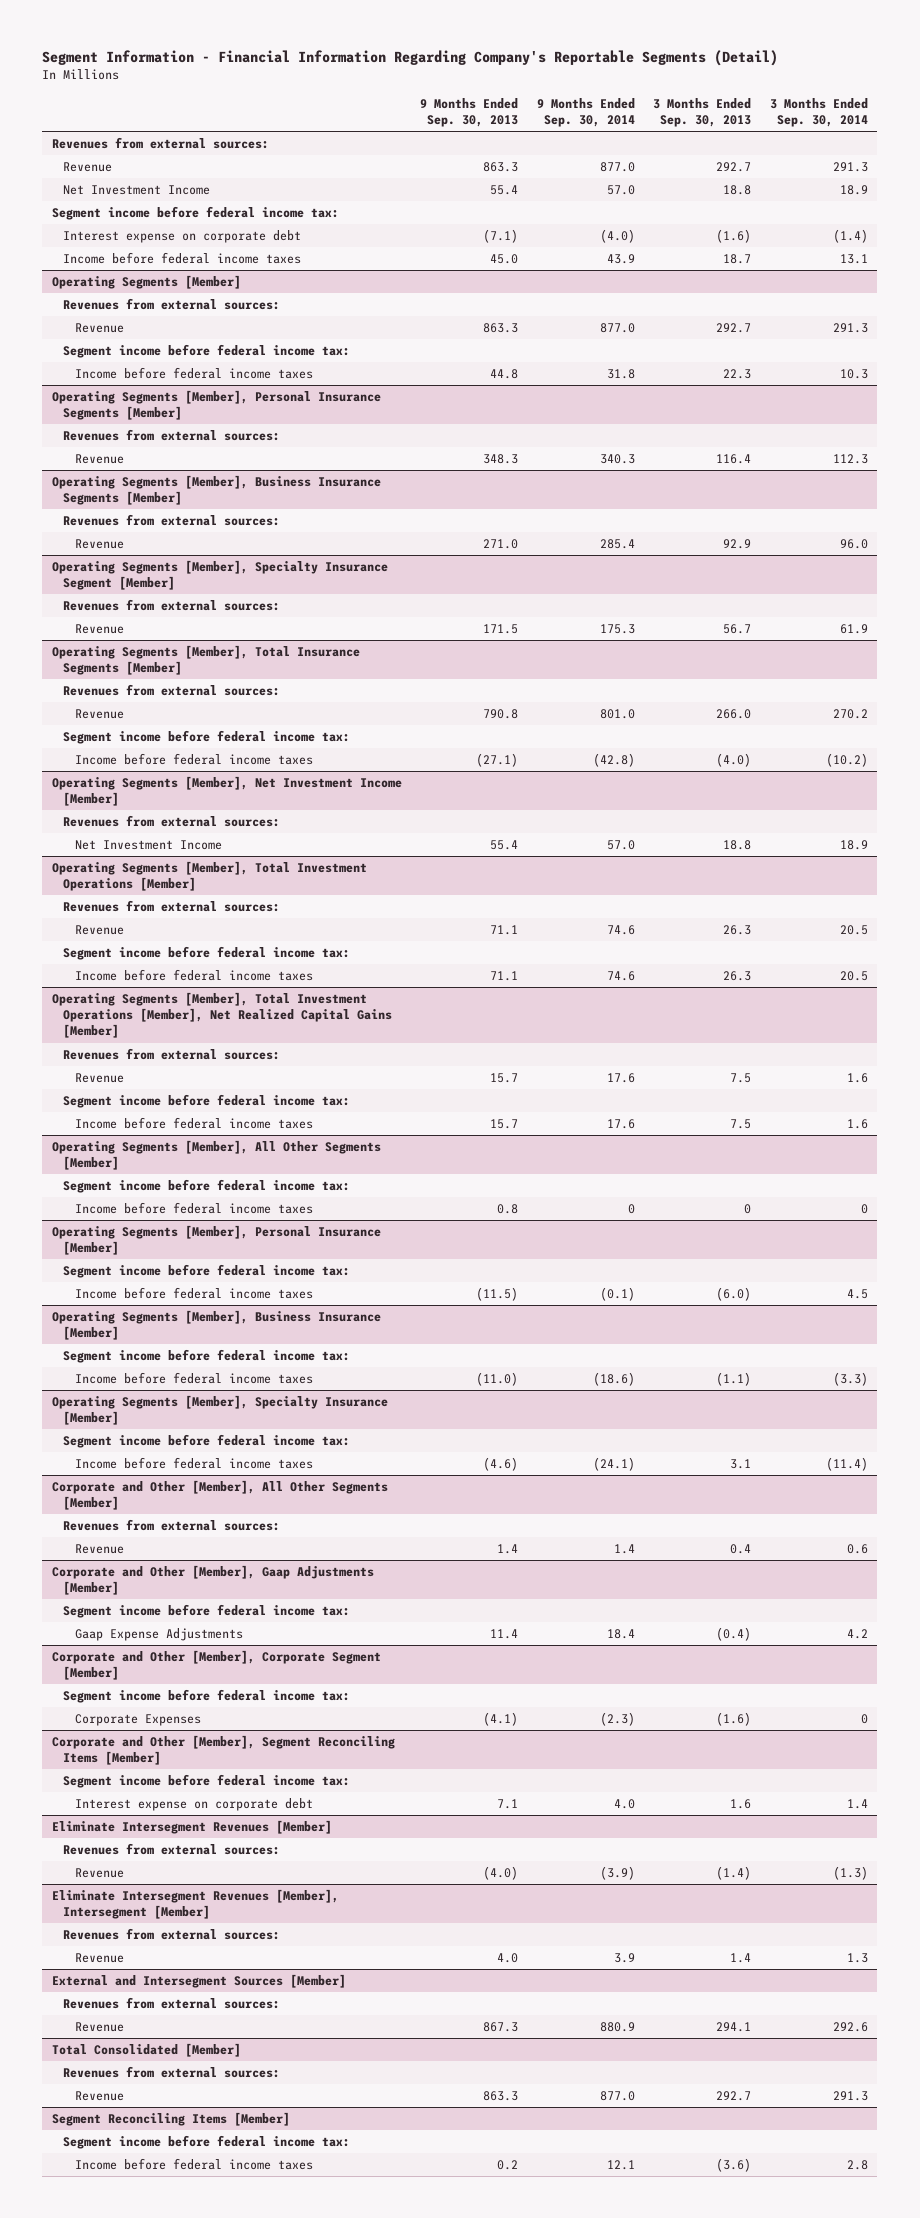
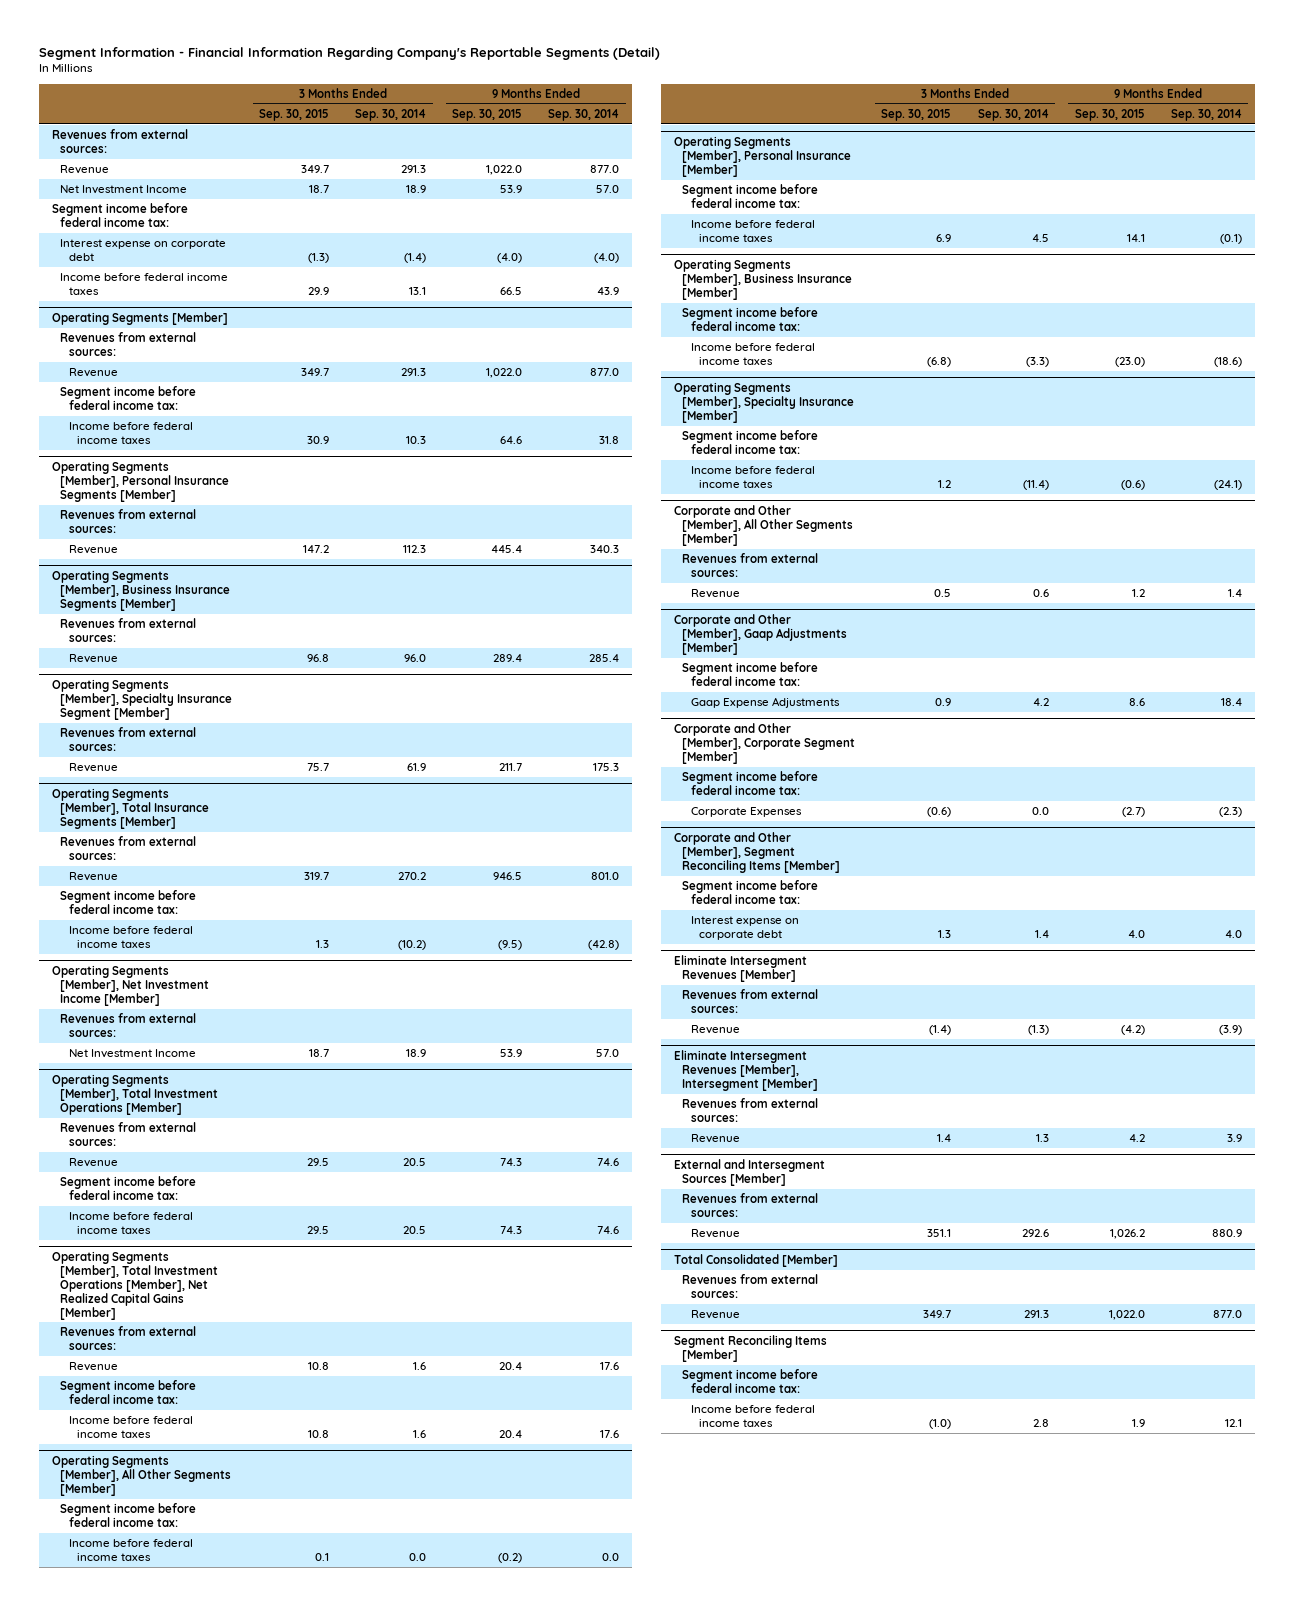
[420,97,519,127] 9 Months Ended Sep. 30, 2013 -> none
[653,97,752,127] 3 Months Ended Sep. 30, 2013 -> none
none -> [259,108,330,121] Sep. 30, 2015
none -> [452,108,523,121] Sep. 30, 2015
[627,1204,635,1215] 0 -> [602,1552,620,1561] 0.0
[860,1204,868,1215] 0 -> [409,1552,427,1561] 0.0
[860,1714,868,1725] 0 -> [1031,807,1049,816] 0.0

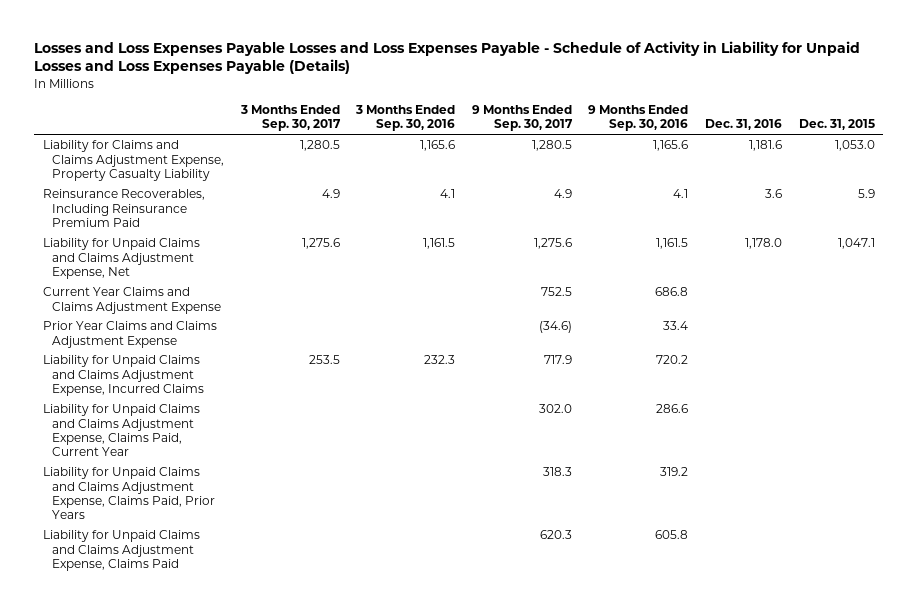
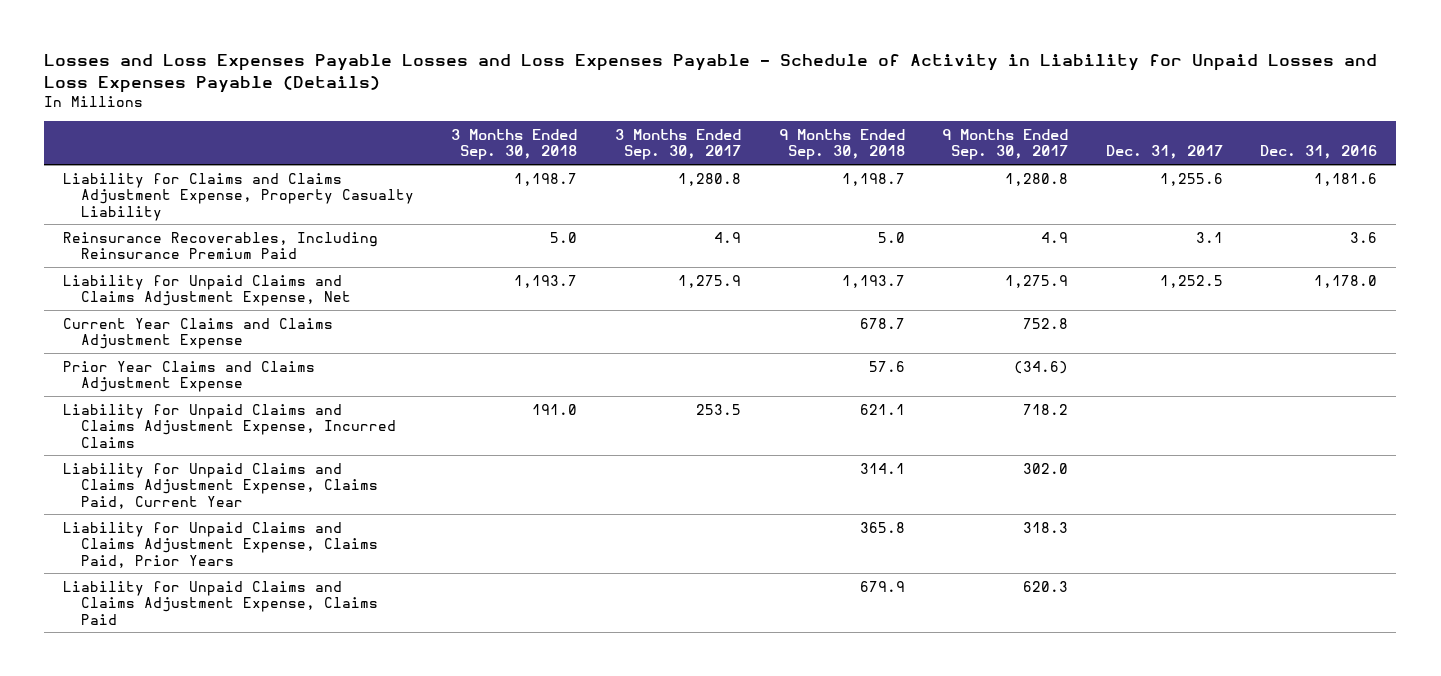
[355,104,456,132] 3 Months Ended Sep. 30, 2016 -> none
[588,104,689,132] 9 Months Ended Sep. 30, 2016 -> none
[798,119,875,131] Dec. 31, 2015 -> none
none -> [451,128,578,161] 3 Months Ended Sep. 30, 2018
none -> [778,128,905,161] 9 Months Ended Sep. 30, 2018
none -> [1105,145,1223,160] Dec. 31, 2017
[299,140,340,152] 1,280.5 -> [677,172,741,186] 1,280.8
[531,140,572,152] 1,280.5 -> [1005,172,1069,186] 1,280.8
[301,238,340,250] 1,275.6 -> [677,274,741,288] 1,275.9
[533,238,572,250] 1,275.6 -> [1005,274,1069,288] 1,275.9
[540,287,572,297] 752.5 -> [1023,317,1069,329] 752.8
[543,355,572,365] 717.9 -> [1023,403,1069,415] 718.2

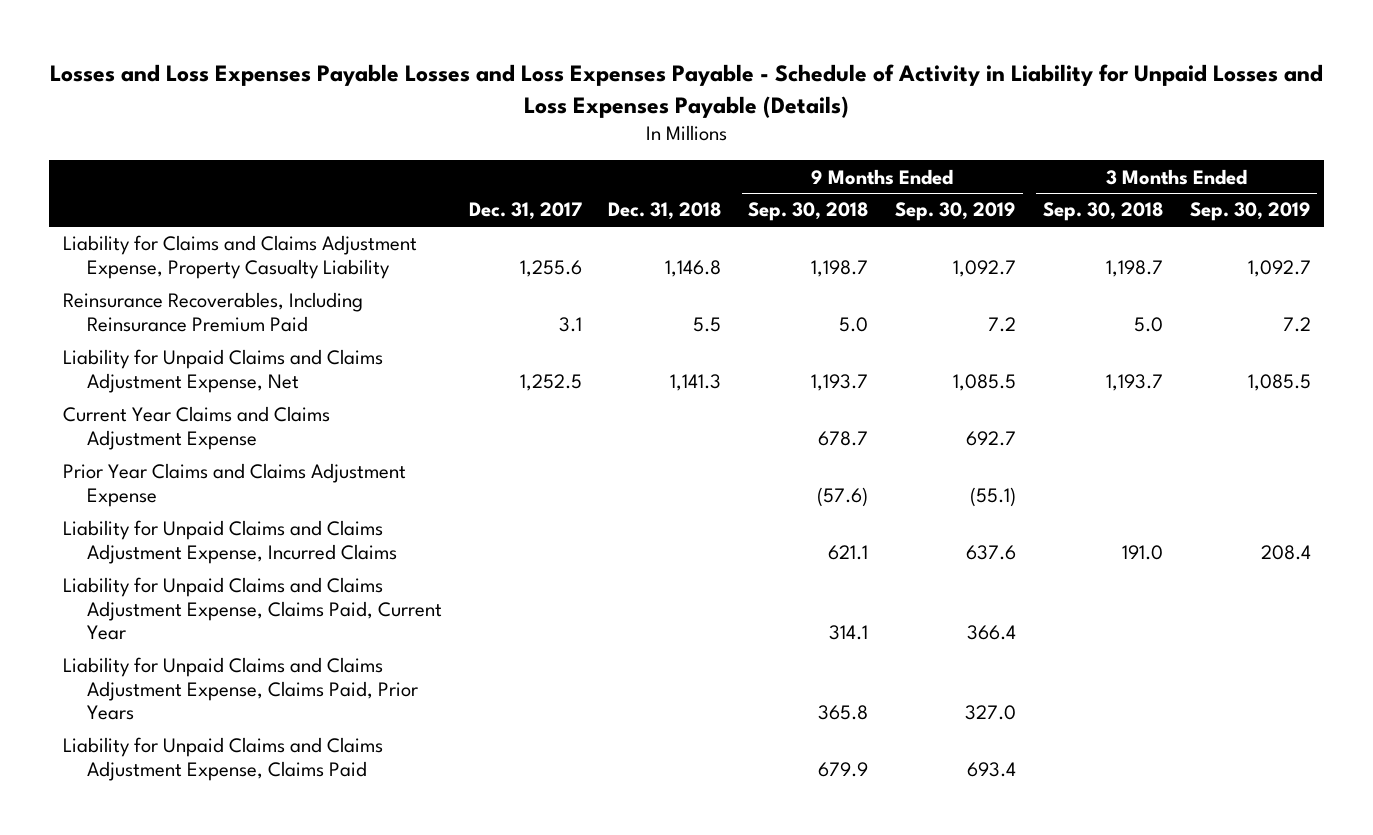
[614,128,741,161] 3 Months Ended Sep. 30, 2017 -> none
[942,128,1069,161] 9 Months Ended Sep. 30, 2017 -> none
[1260,145,1378,160] Dec. 31, 2016 -> none
none -> [608,202,722,221] Dec. 31, 2018
none -> [895,202,1017,222] Sep. 30, 2019
none -> [1189,202,1311,222] Sep. 30, 2019
[868,360,905,372] 57.6 -> [817,486,869,507] (57.6)

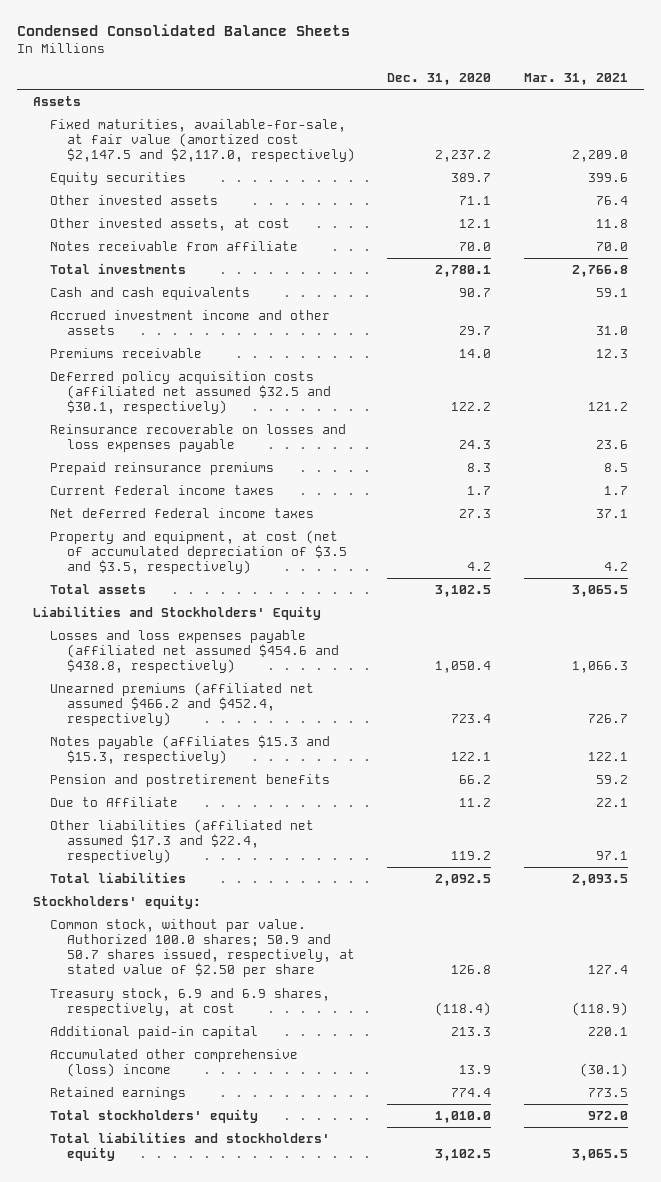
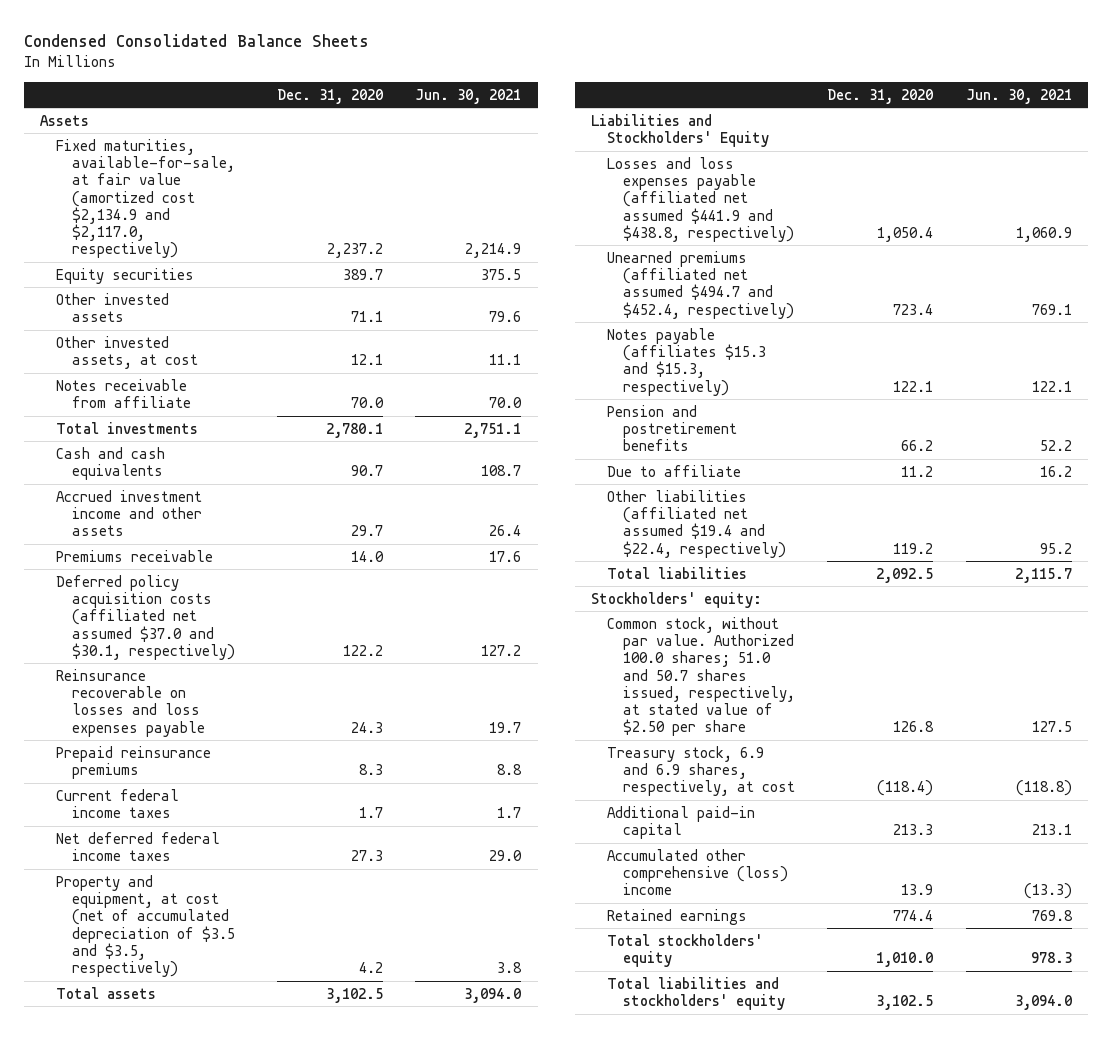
[523,72,628,85] Mar. 31, 2021 -> none
none -> [415,88,522,104] Jun. 30, 2021
[49,119,355,163] Fixed maturities, available-for-sale, at fair value (amortized cost $2,147.5 and $2,117.0, respectively) -> [56,138,236,259] Fixed maturities, available-for-sale, at fair value (amortized cost $2,134.9 and $2,117.0, respectively)
[49,371,331,415] Deferred policy acquisition costs (affiliated net assumed $32.5 and $30.1, respectively) -> [56,574,236,660] Deferred policy acquisition costs (affiliated net assumed $37.0 and $30.1, respectively)
[49,630,339,674] Losses and loss expenses payable (affiliated net assumed $454.6 and $438.8, respectively) -> [606,156,794,242] Losses and loss expenses payable (affiliated net assumed $441.9 and $438.8, respectively)
[49,682,314,727] Unearned premiums (affiliated net assumed $466.2 and $452.4, respectively) -> [606,250,794,319] Unearned premiums (affiliated net assumed $494.7 and $452.4, respectively)
[49,797,178,808] Due to Affiliate -> [606,464,741,477] Due to affiliate
[49,819,314,864] Other liabilities (affiliated net assumed $17.3 and $22.4, respectively) -> [606,489,786,558] Other liabilities (affiliated net assumed $19.4 and $22.4, respectively)
[49,919,355,978] Common stock, without par value. Authorized 100.0 shares; 50.9 and 50.7 shares issued, respectively, at stated value of $2.50 per share -> [606,616,795,737] Common stock, without par value. Authorized 100.0 shares; 51.0 and 50.7 shares issued, respectively, at stated value of $2.50 per share

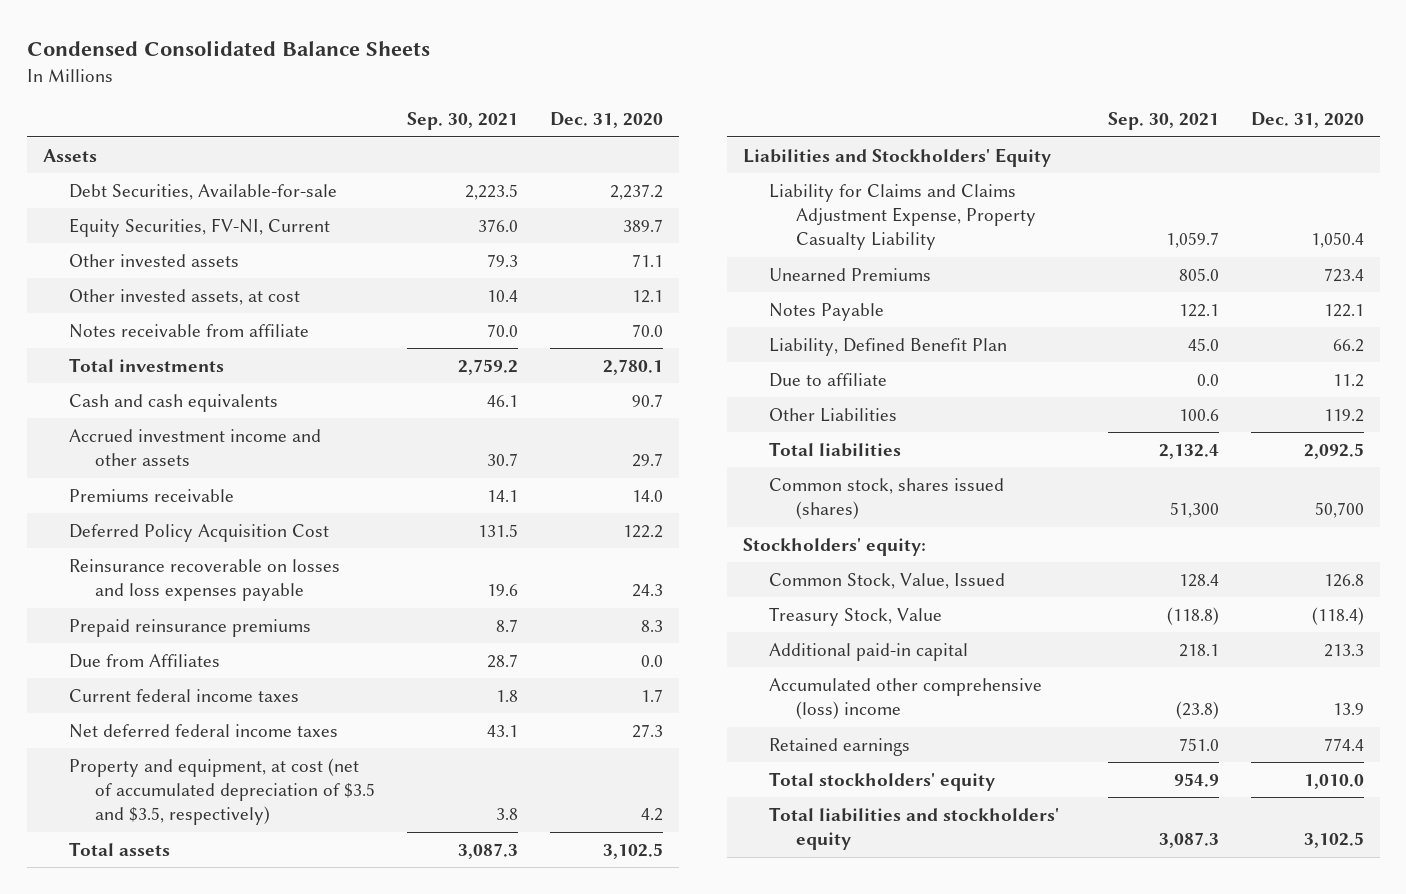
[415,88,522,104] Jun. 30, 2021 -> none
none -> [407,112,519,131] Sep. 30, 2021
[56,138,236,259] Fixed maturities, available-for-sale, at fair value (amortized cost $2,134.9 and $2,117.0, respectively) -> [68,183,337,200] Debt Securities, Available-for-sale
[56,267,195,284] Equity securities -> [68,217,330,237] Equity Securities, FV-NI, Current
[56,574,236,660] Deferred policy acquisition costs (affiliated net assumed $37.0 and $30.1, respectively) -> [68,523,329,542] Deferred Policy Acquisition Cost
none -> [68,653,220,668] Due from Affiliates
[606,156,794,242] Losses and loss expenses payable (affiliated net assumed $441.9 and $438.8, respectively) -> [769,183,1036,251] Liability for Claims and Claims Adjustment Expense, Property Casualty Liability
[606,250,794,319] Unearned premiums (affiliated net assumed $494.7 and $452.4, respectively) -> [769,267,932,281] Unearned Premiums
[606,327,766,396] Notes payable (affiliates $15.3 and $15.3, respectively) -> [769,302,885,321] Notes Payable
[606,404,737,452] Pension and postretirement benefits -> [769,337,1008,356] Liability, Defined Benefit Plan
[606,489,786,558] Other liabilities (affiliated net assumed $19.4 and $22.4, respectively) -> [769,407,898,422] Other Liabilities
none -> [769,477,1005,520] Common stock, shares issued (shares)
[606,616,795,737] Common stock, without par value. Authorized 100.0 shares; 51.0 and 50.7 shares issued, respectively, at stated value of $2.50 per share -> [769,572,1006,589] Common Stock, Value, Issued
[606,745,795,797] Treasury stock, 6.9 and 6.9 shares, respectively, at cost -> [769,606,943,626] Treasury Stock, Value

